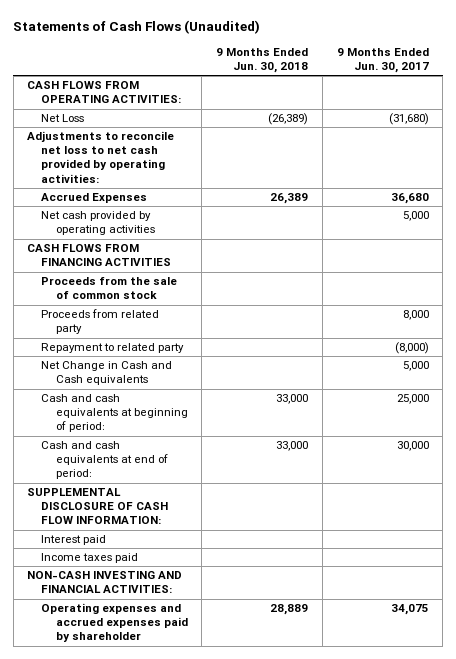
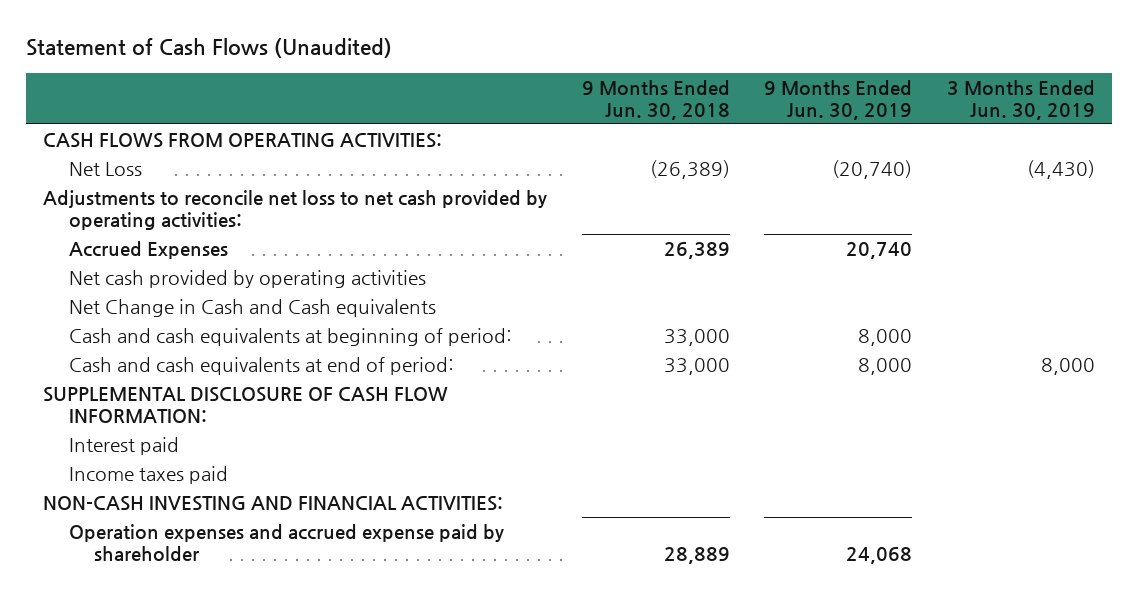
[13,19,261,34] Statements of Cash Flows (Unaudited) -> [25,38,392,59] Statement of Cash Flows (Unaudited)
[336,47,429,73] 9 Months Ended Jun. 30, 2017 -> none
none -> [764,79,913,120] 9 Months Ended Jun. 30, 2019
none -> [946,79,1095,120] 3 Months Ended Jun. 30, 2019
[27,244,172,267] CASH FLOWS FROM FINANCING ACTIVITIES -> none
[41,277,178,300] Proceeds from the sale of common stock -> none
[41,309,160,335] Proceeds from related party -> none
[41,343,185,354] Repayment to related party -> none
[41,603,188,643] Operating expenses and accrued expenses paid by shareholder -> [68,523,504,562] Operation expenses and accrued expense paid by shareholder

